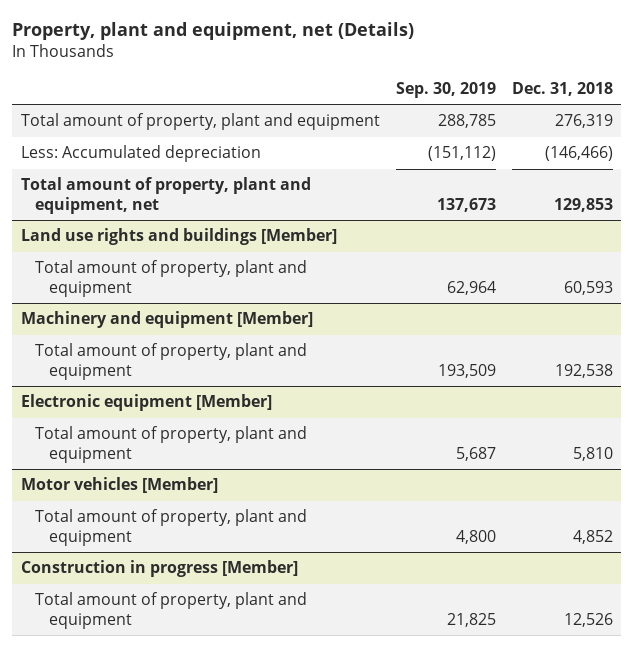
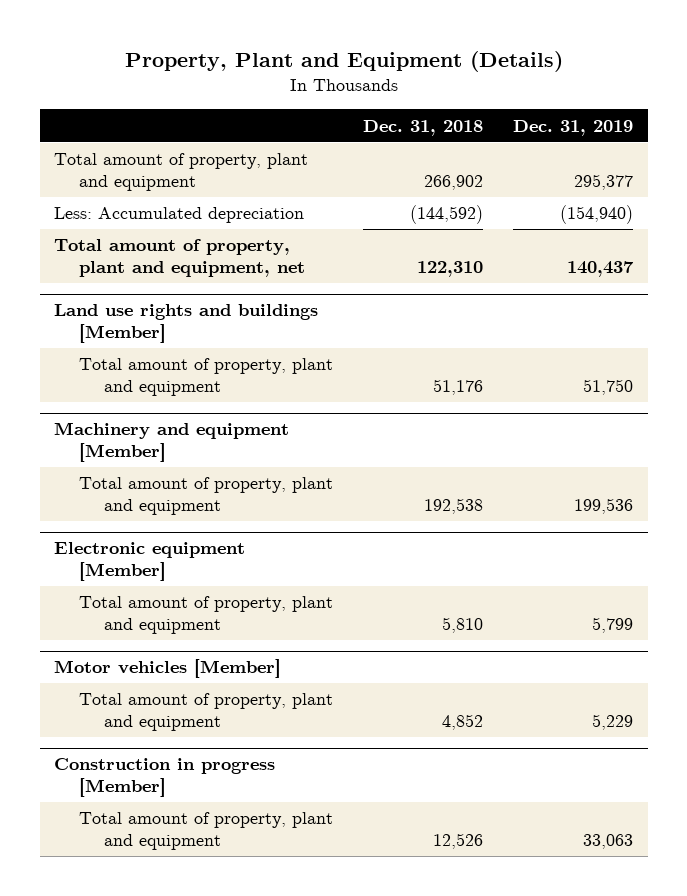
[12,22,415,41] Property, plant and equipment, net (Details) -> [124,51,563,73] Property, Plant and Equipment (Details)
[395,81,496,98] Sep. 30, 2019 -> none
none -> [512,119,633,136] Dec. 31, 2019
[555,114,614,129] 276,319 -> [424,175,484,191] 266,902
[545,146,614,162] (146,466) -> [410,205,484,225] (144,592)
[554,198,614,213] 129,853 -> [417,261,484,278] 122,310
[564,281,614,296] 60,593 -> [433,379,484,396] 51,176

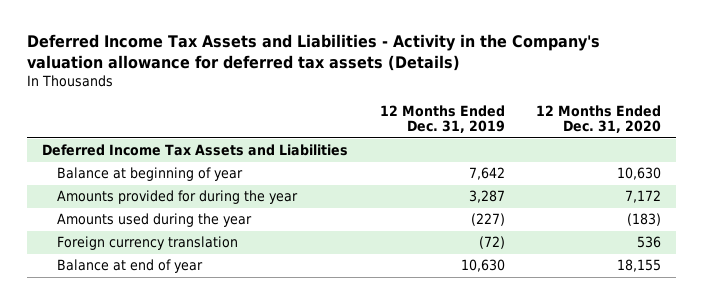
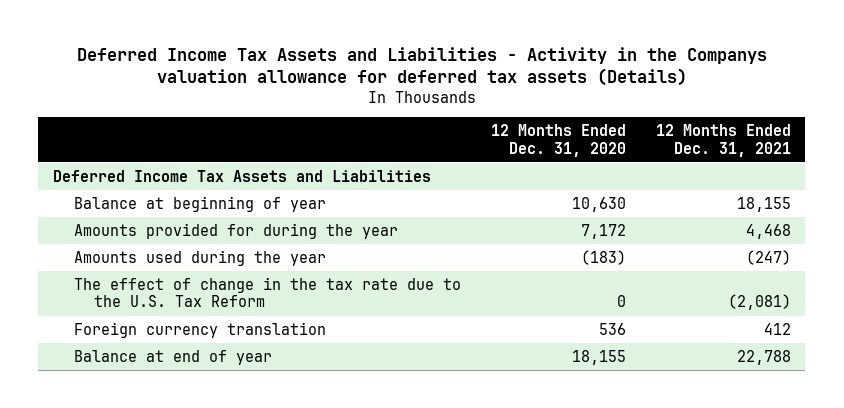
[26,34,600,72] Deferred Income Tax Assets and Liabilities - Activity in the Company's valuation allowance for deferred tax assets (Details) -> [76,46,767,87] Deferred Income Tax Assets and Liabilities - Activity in the Companys valuation allowance for deferred tax assets (Details)
[379,104,505,134] 12 Months Ended Dec. 31, 2019 -> none
none -> [655,124,791,157] 12 Months Ended Dec. 31, 2021
none -> [73,276,461,308] The effect of change in the tax rate due to the U.S. Tax Reform

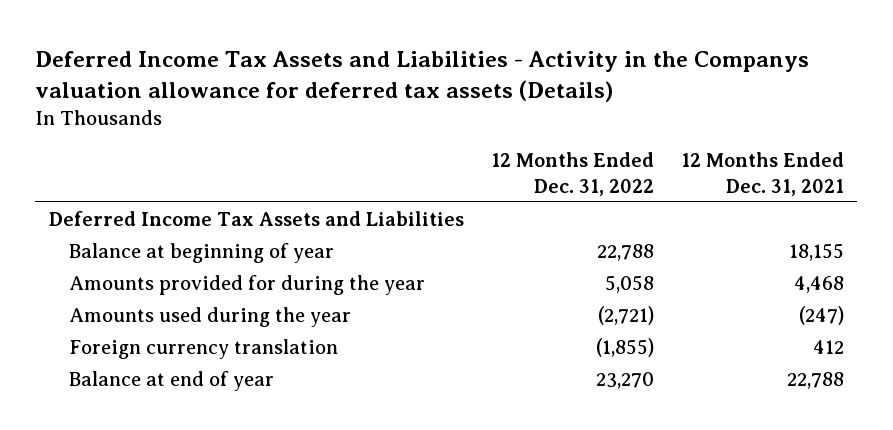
[490,124,626,157] 12 Months Ended Dec. 31, 2020 -> none
none -> [490,152,654,196] 12 Months Ended Dec. 31, 2022
[73,276,461,308] The effect of change in the tax rate due to the U.S. Tax Reform -> none

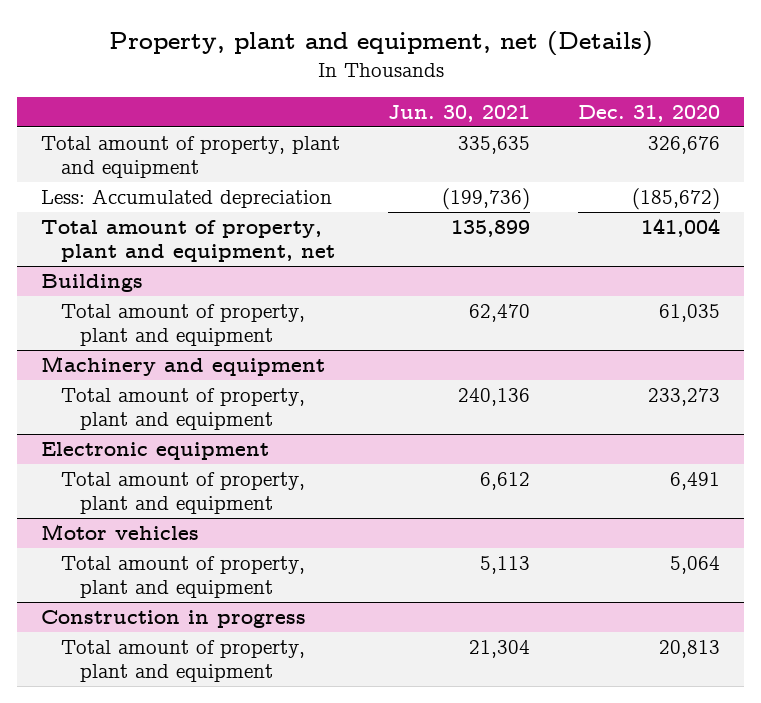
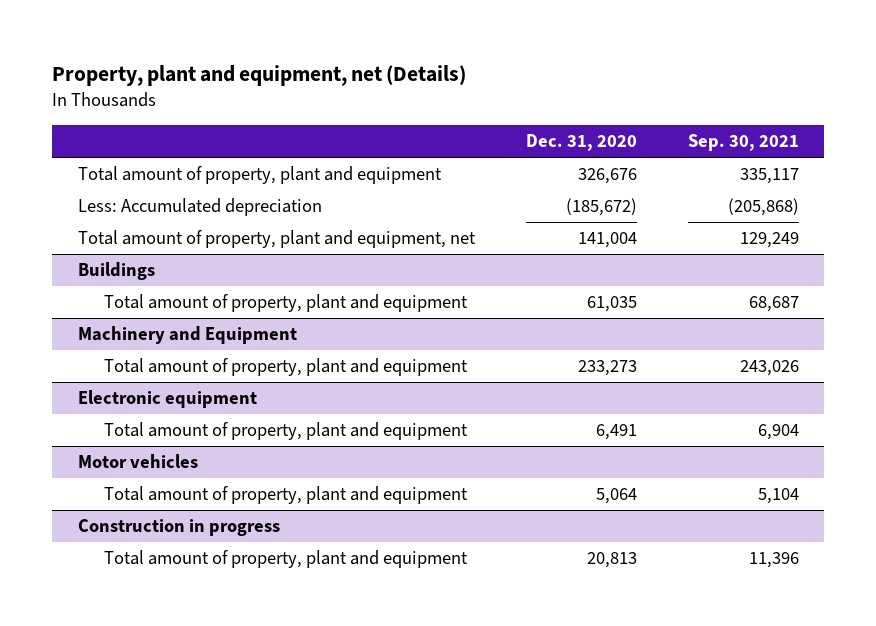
[388,104,531,122] Jun. 30, 2021 -> none
none -> [687,134,799,152] Sep. 30, 2021
[40,355,325,376] Machinery and equipment -> [77,326,297,345] Machinery and Equipment

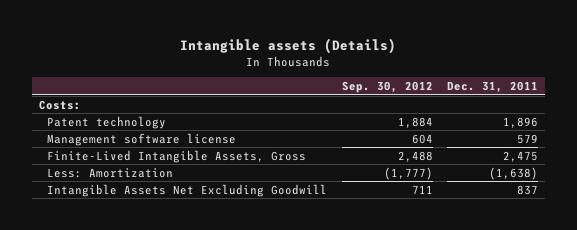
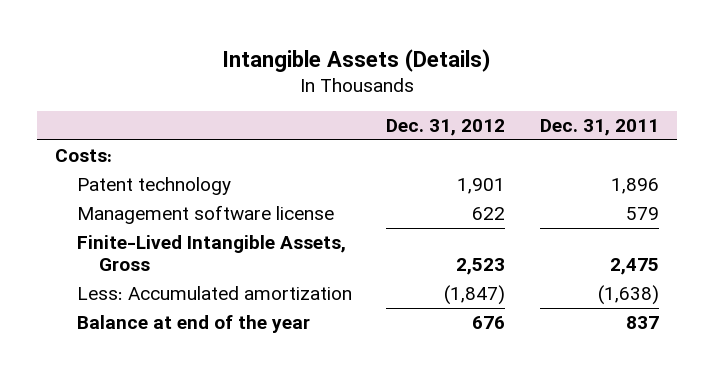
[180,37,397,54] Intangible assets (Details) -> [221,48,491,72] Intangible Assets (Details)
[341,81,433,94] Sep. 30, 2012 -> none
none -> [386,119,506,137] Dec. 31, 2012
[47,167,174,178] Less: Amortization -> [76,286,352,301] Less: Accumulated amortization
[47,183,328,197] Intangible Assets Net Excluding Goodwill -> [76,315,310,334] Balance at end of the year

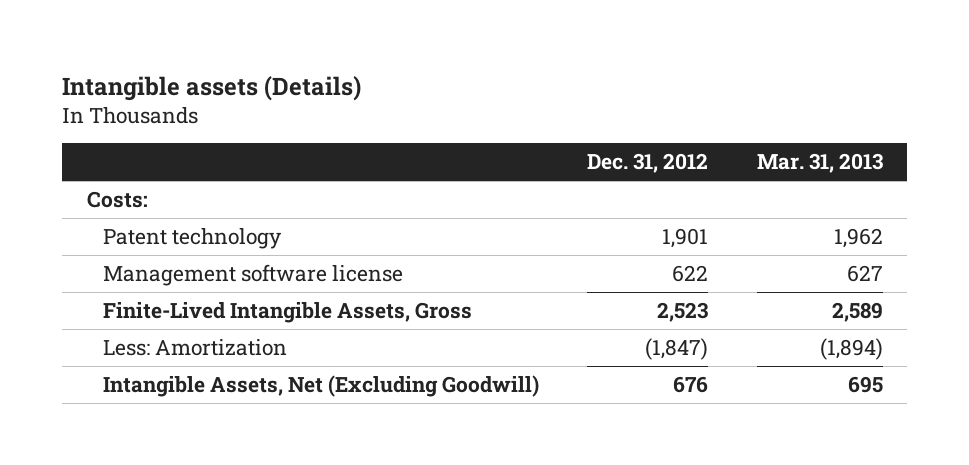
[221,48,491,72] Intangible Assets (Details) -> [62,75,362,101] Intangible assets (Details)
[540,119,660,137] Dec. 31, 2011 -> none
none -> [756,153,883,174] Mar. 31, 2013
[76,286,352,301] Less: Accumulated amortization -> [103,338,288,356] Less: Amortization
[76,315,310,334] Balance at end of the year -> [103,374,540,397] Intangible Assets, Net (Excluding Goodwill)

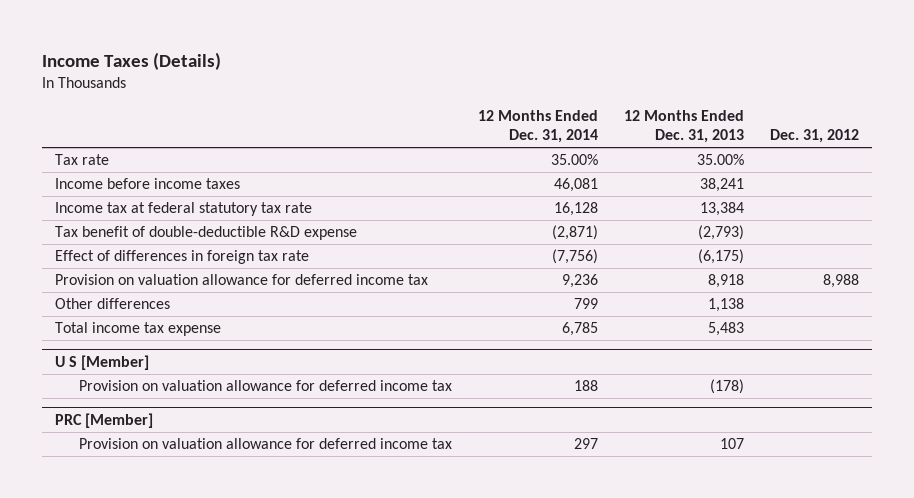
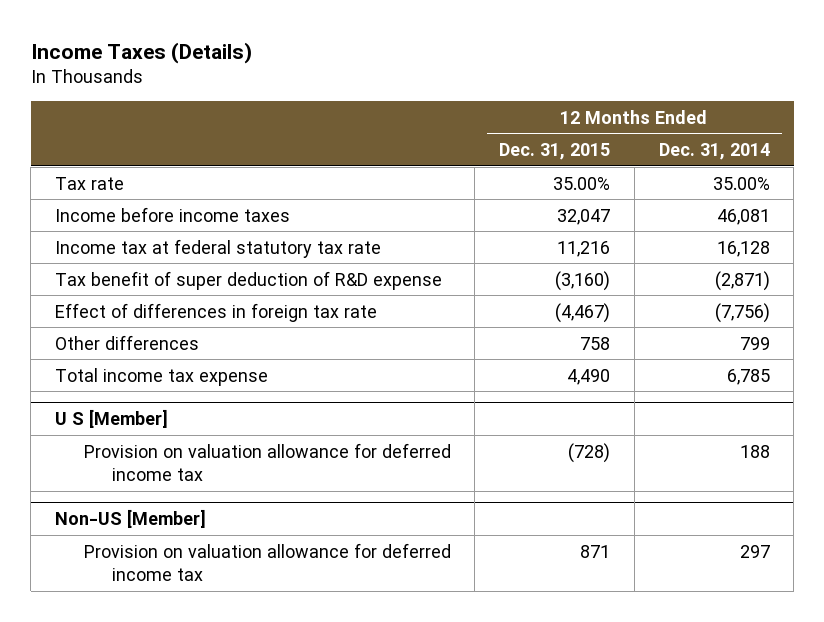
[624,110,745,144] 12 Months Ended Dec. 31, 2013 -> none
[770,129,860,144] Dec. 31, 2012 -> none
none -> [499,143,611,161] Dec. 31, 2015
[55,226,358,241] Tax benefit of double-deductible R&D expense -> [54,270,442,290] Tax benefit of super deduction of R&D expense
[55,274,429,286] Provision on valuation allowance for deferred income tax -> none
[55,412,154,428] PRC [Member] -> none
none -> [54,509,206,529] Non-US [Member]

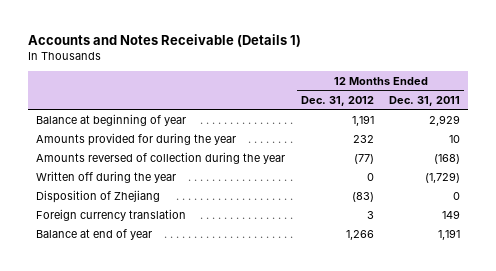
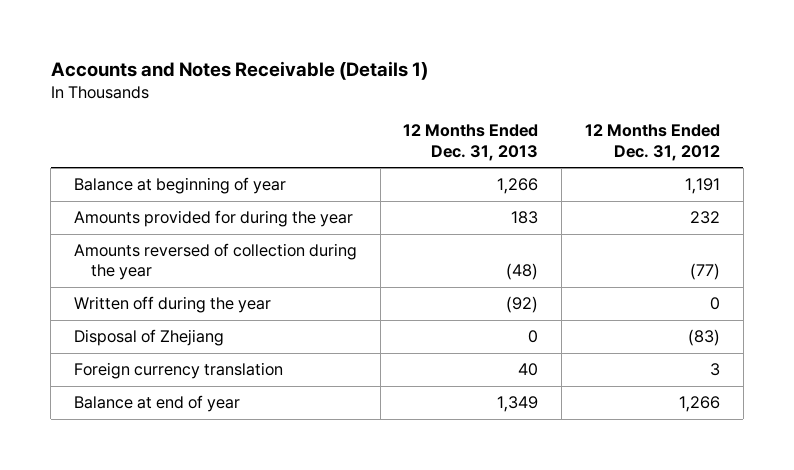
[389,95,461,106] Dec. 31, 2011 -> none
none -> [403,124,539,161] 12 Months Ended Dec. 31, 2013
[35,189,160,203] Disposition of Zhejiang -> [73,329,224,347] Disposal of Zhejiang

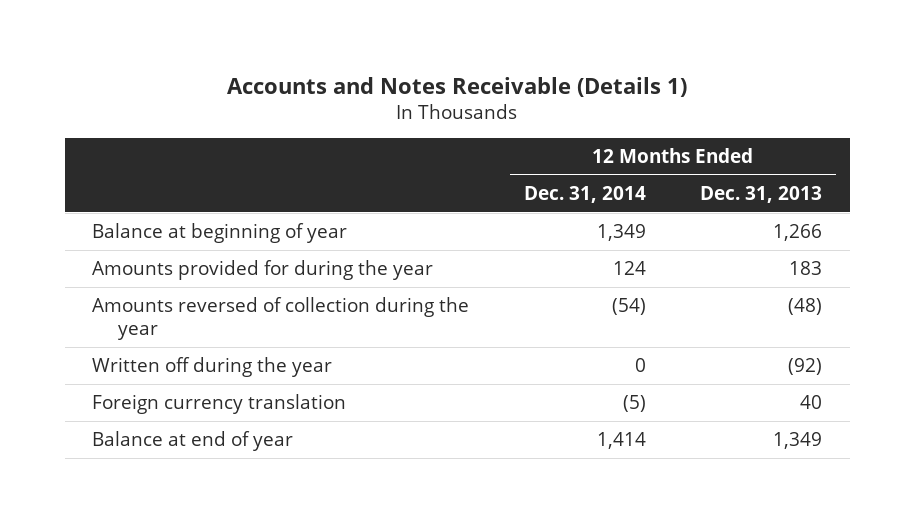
[585,124,721,161] 12 Months Ended Dec. 31, 2012 -> none
none -> [523,186,646,204] Dec. 31, 2014
[73,329,224,347] Disposal of Zhejiang -> none

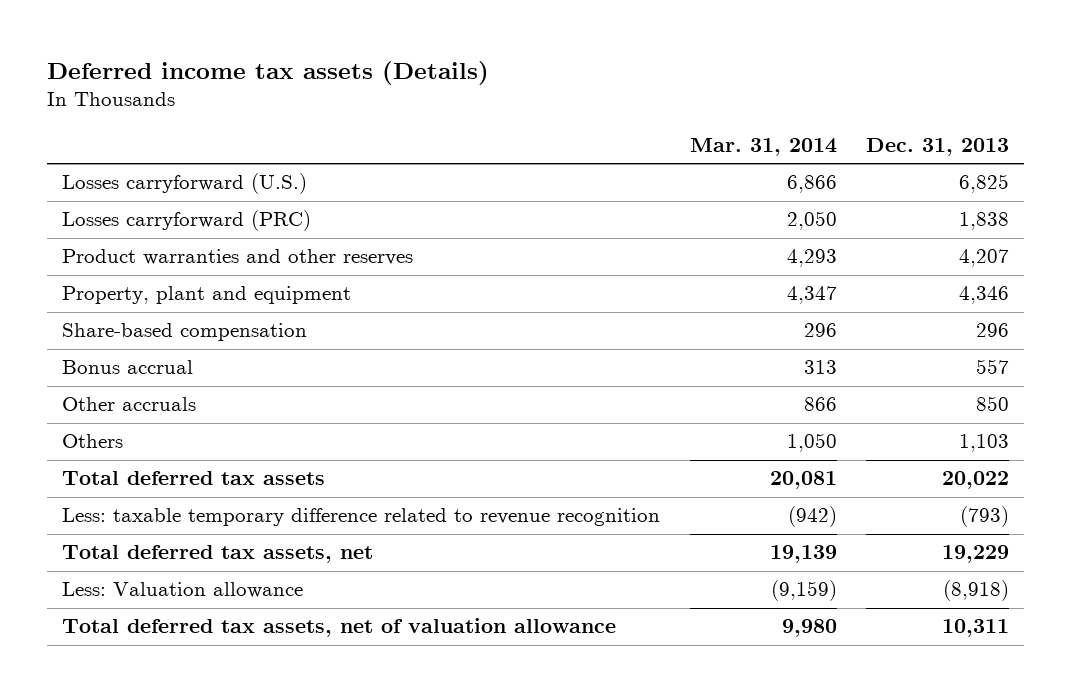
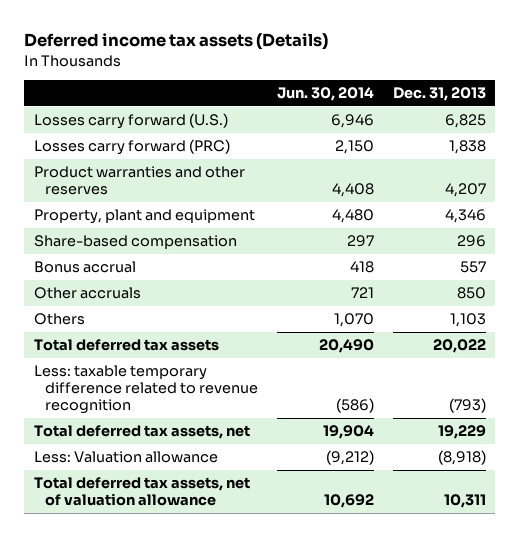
[689,137,837,156] Mar. 31, 2014 -> none
none -> [276,87,374,102] Jun. 30, 2014
[61,173,307,195] Losses carryforward (U.S.) -> [33,113,228,130] Losses carry forward (U.S.)
[61,210,311,232] Losses carryforward (PRC) -> [33,139,230,156] Losses carry forward (PRC)

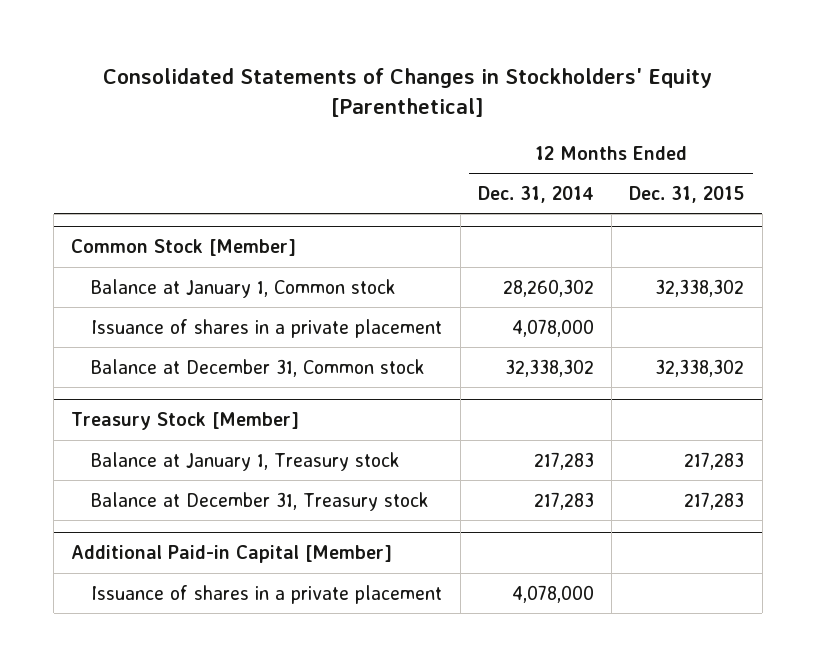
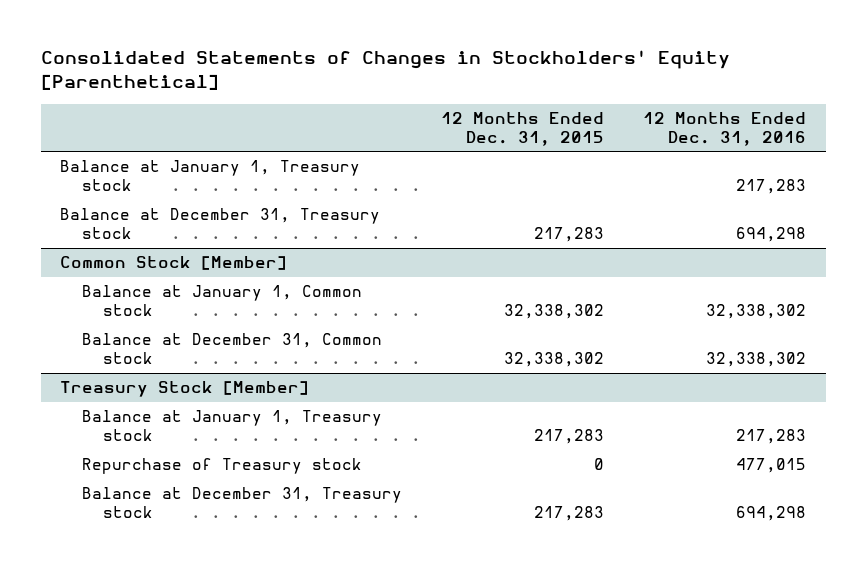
[477,185,594,203] Dec. 31, 2014 -> none
none -> [643,111,807,146] 12 Months Ended Dec. 31, 2016
none -> [60,160,361,192] Balance at January 1, Treasury stock
none -> [60,208,381,240] Balance at December 31, Treasury stock
[91,318,443,338] Issuance of shares in a private placement -> none
none -> [81,458,362,475] Repurchase of Treasury stock
[71,545,393,564] Additional Paid-in Capital [Member] -> none
[91,584,443,604] Issuance of shares in a private placement -> none

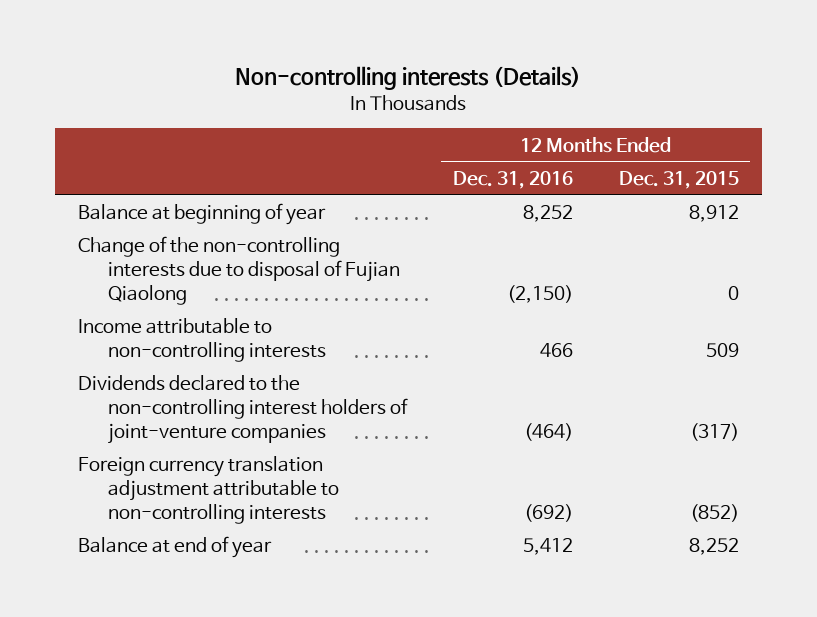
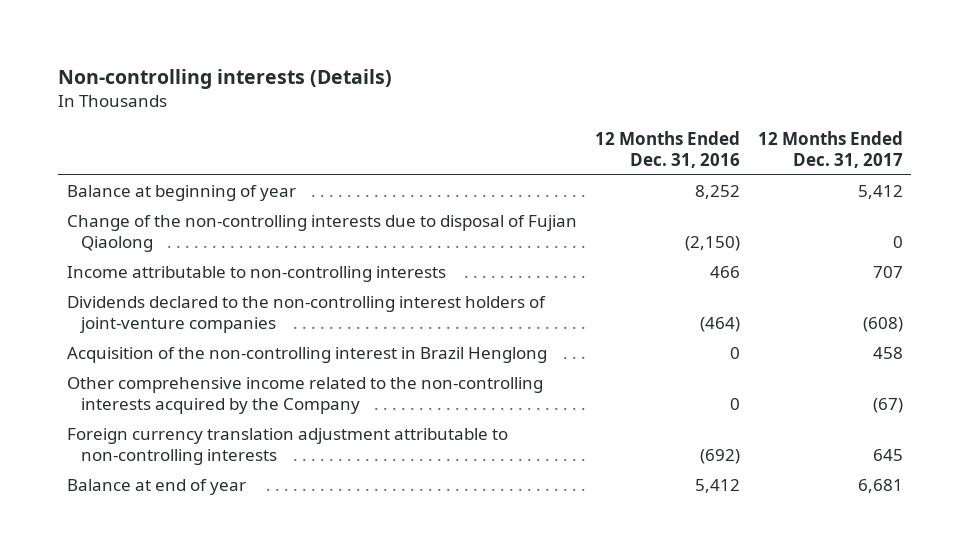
[618,170,739,189] Dec. 31, 2015 -> none
none -> [757,130,903,168] 12 Months Ended Dec. 31, 2017
none -> [67,347,548,364] Acquisition of the non-controlling interest in Brazil Henglong
none -> [67,377,544,415] Other comprehensive income related to the non-controlling interests acquired by the Company

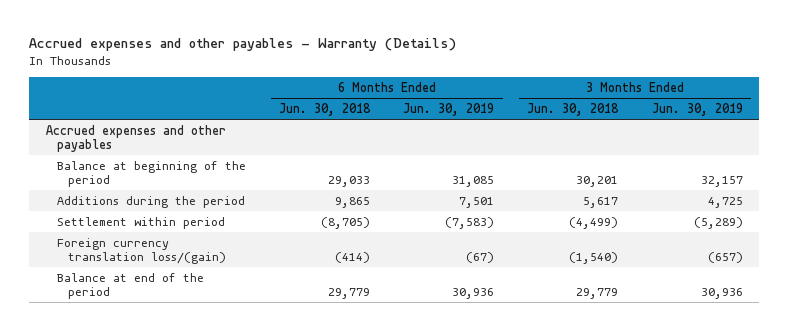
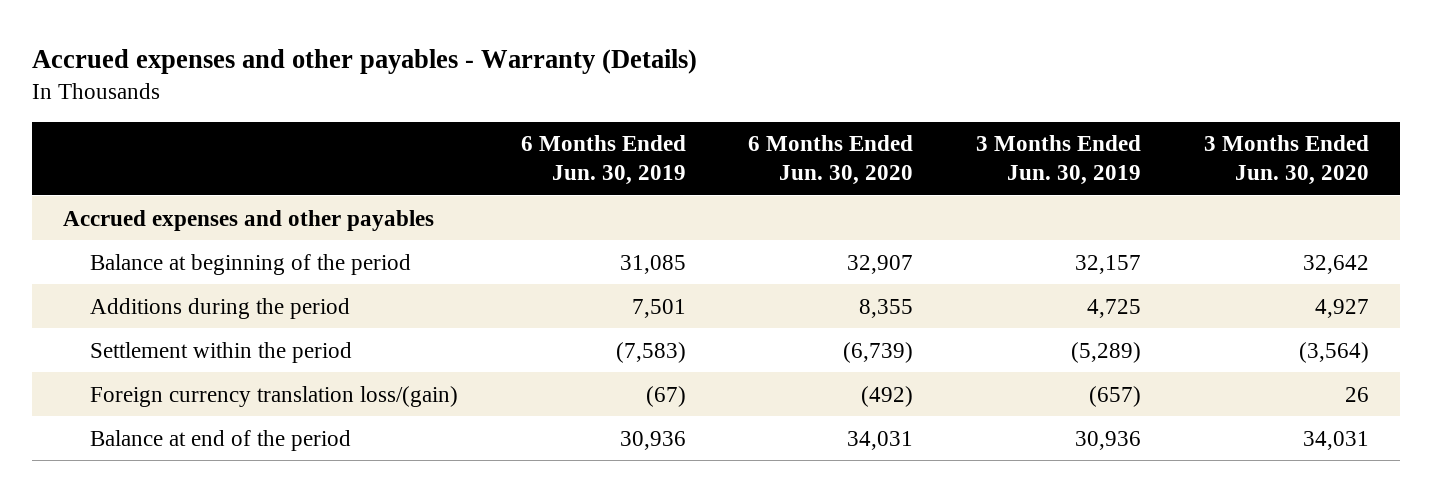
[279,103,372,117] Jun. 30, 2018 -> none
[527,103,620,117] Jun. 30, 2018 -> none
none -> [748,135,914,186] 6 Months Ended Jun. 30, 2020
none -> [1203,135,1369,186] 3 Months Ended Jun. 30, 2020
[57,216,226,229] Settlement within period -> [90,341,353,363] Settlement within the period

